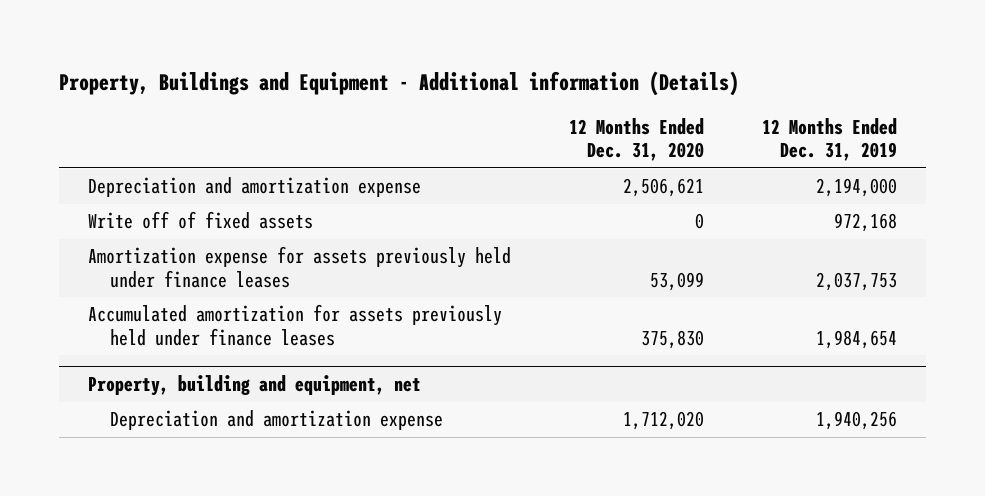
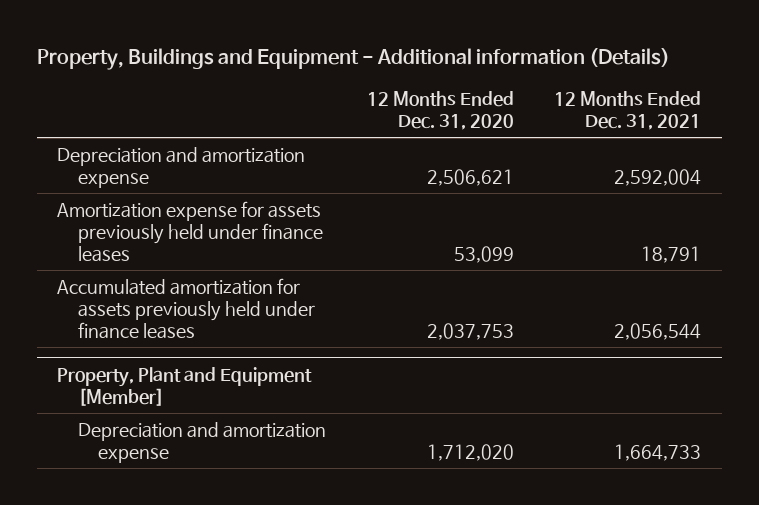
[762,117,898,161] 12 Months Ended Dec. 31, 2019 -> none
none -> [554,90,702,130] 12 Months Ended Dec. 31, 2021
[88,211,314,230] Write off of fixed assets -> none
[641,329,705,349] 375,830 -> [426,322,514,340] 2,037,753
[88,375,422,397] Property, building and equipment, net -> [57,366,313,406] Property, Plant and Equipment [Member]

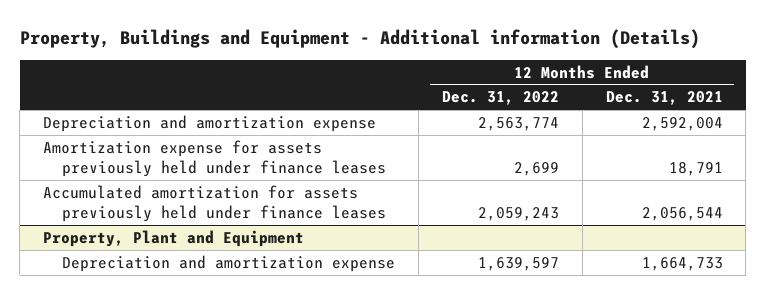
[366,90,514,130] 12 Months Ended Dec. 31, 2020 -> none
none -> [442,91,560,106] Dec. 31, 2022
[57,366,313,406] Property, Plant and Equipment [Member] -> [43,229,305,247] Property, Plant and Equipment

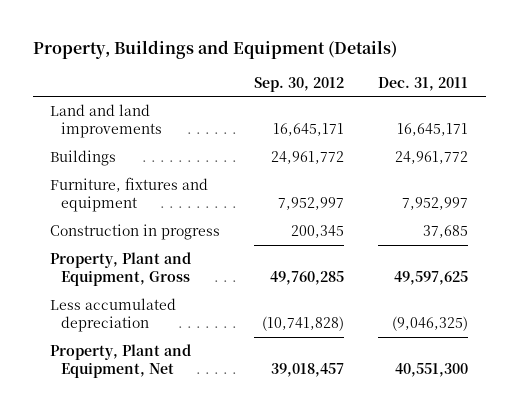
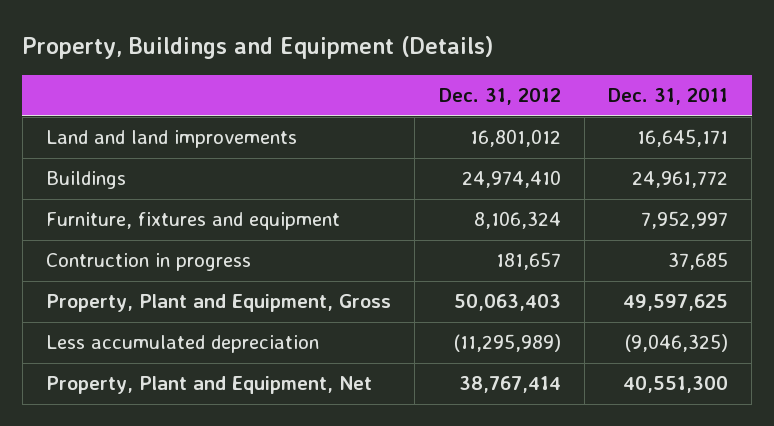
[254,76,345,92] Sep. 30, 2012 -> none
none -> [438,88,561,106] Dec. 31, 2012
[49,223,220,240] Construction in progress -> [46,253,252,272] Contruction in progress

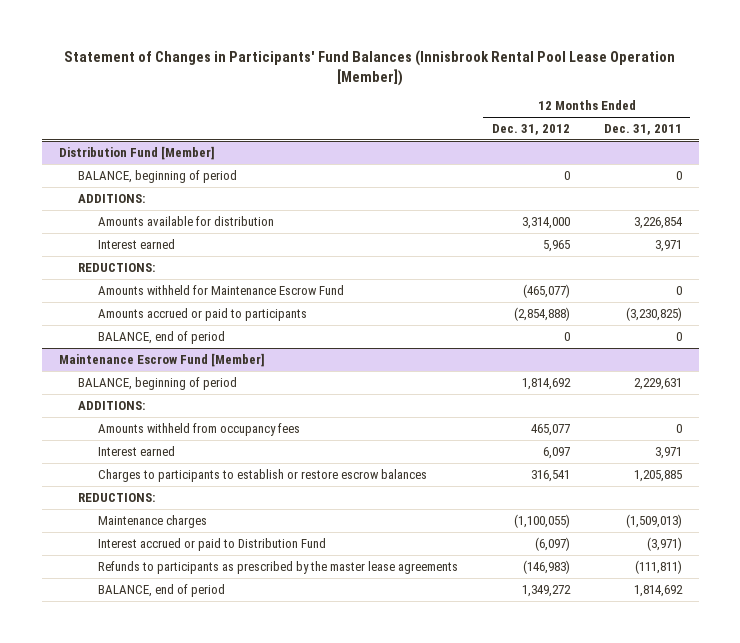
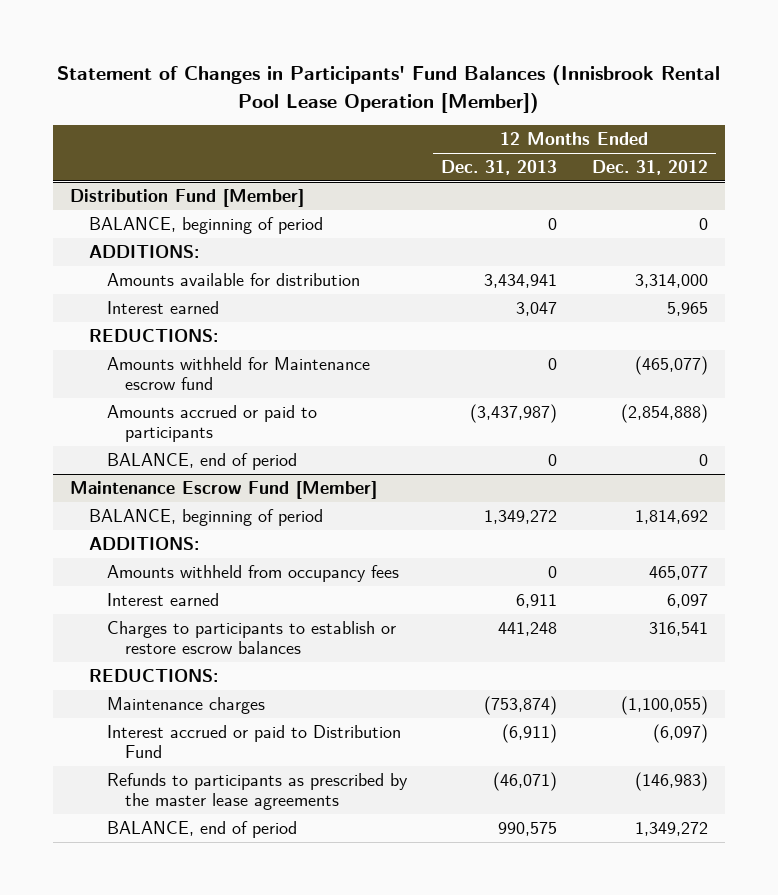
[603,124,682,136] Dec. 31, 2011 -> none
none -> [441,160,558,176] Dec. 31, 2013
[98,284,345,295] Amounts withheld for Maintenance Escrow Fund -> [107,357,371,391] Amounts withheld for Maintenance escrow fund

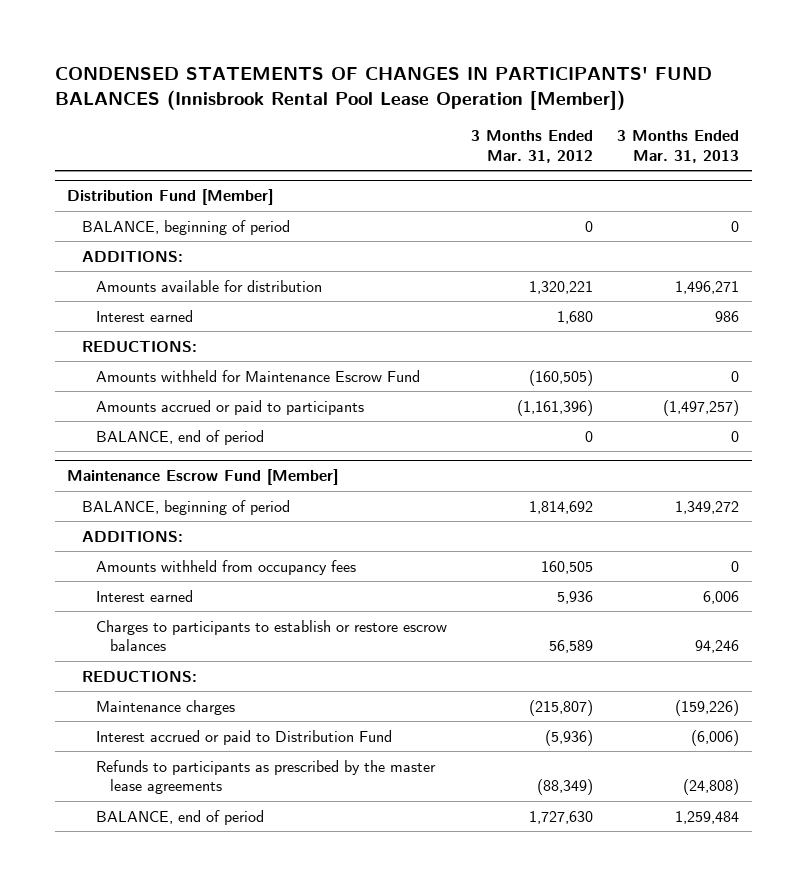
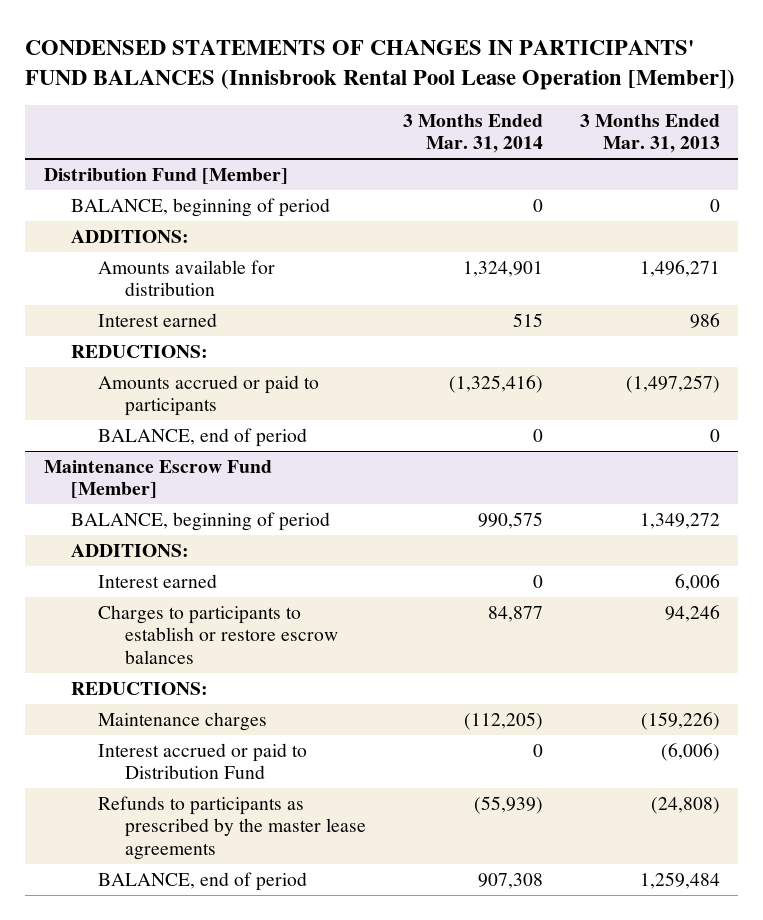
[471,130,594,163] 3 Months Ended Mar. 31, 2012 -> none
none -> [402,113,543,154] 3 Months Ended Mar. 31, 2014
[95,369,420,382] Amounts withheld for Maintenance Escrow Fund -> none
[95,559,356,575] Amounts withheld from occupancy fees -> none

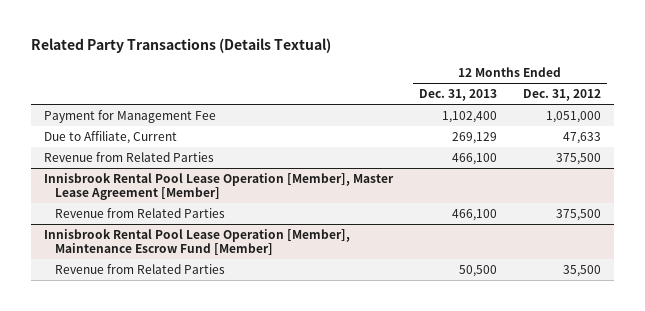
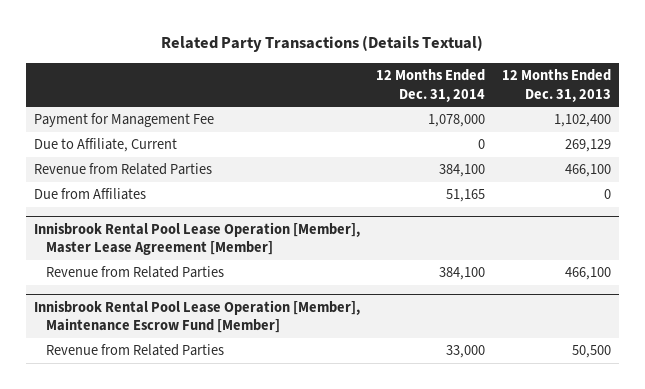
[522,89,601,102] Dec. 31, 2012 -> none
none -> [376,69,486,102] 12 Months Ended Dec. 31, 2014
none -> [34,188,147,201] Due from Affiliates

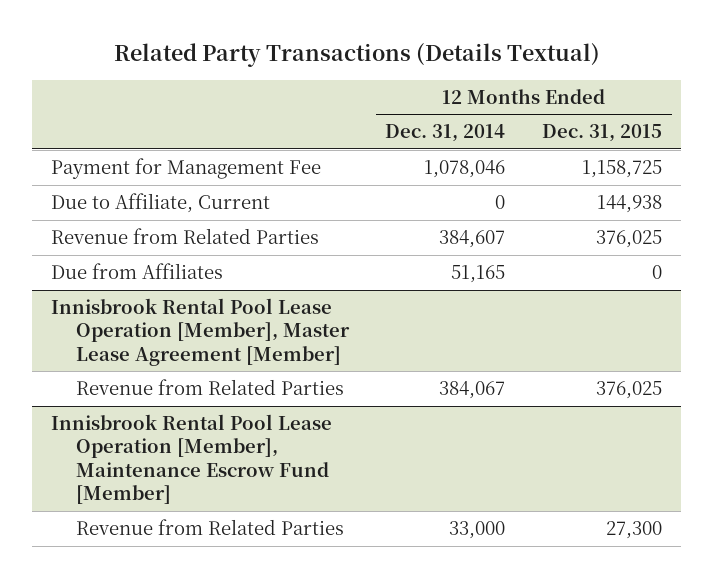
[501,69,611,102] 12 Months Ended Dec. 31, 2013 -> none
none -> [542,124,663,143] Dec. 31, 2015
[428,114,486,128] 1,078,000 -> [424,160,506,179] 1,078,046
[439,164,486,178] 384,100 -> [439,230,506,249] 384,607
[439,267,486,281] 384,100 -> [439,381,506,400] 384,067

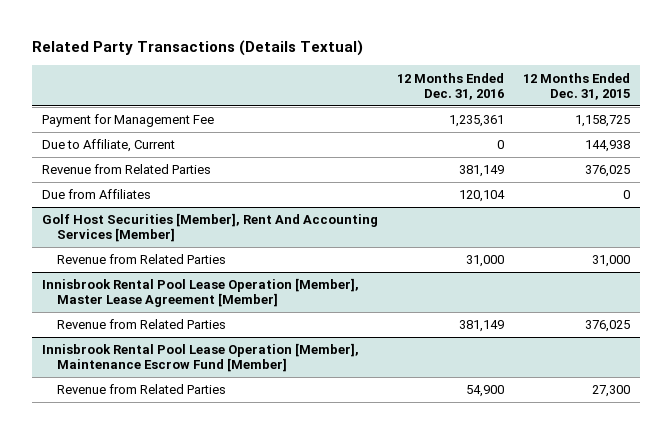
[385,124,506,143] Dec. 31, 2014 -> none
none -> [396,72,504,100] 12 Months Ended Dec. 31, 2016
none -> [41,213,378,243] Golf Host Securities [Member], Rent And Accounting Services [Member]
none -> [57,254,227,265] Revenue from Related Parties

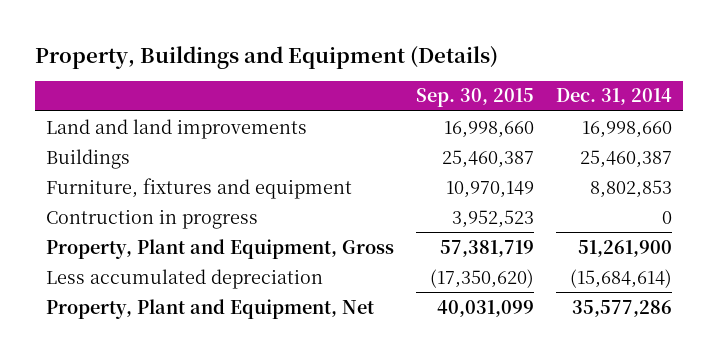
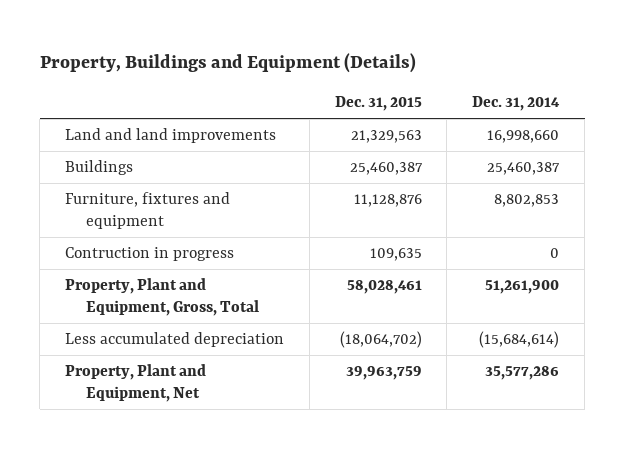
[415,88,534,108] Sep. 30, 2015 -> none
none -> [334,96,422,112] Dec. 31, 2015
[46,238,395,259] Property, Plant and Equipment, Gross -> [65,278,260,317] Property, Plant and Equipment, Gross, Total

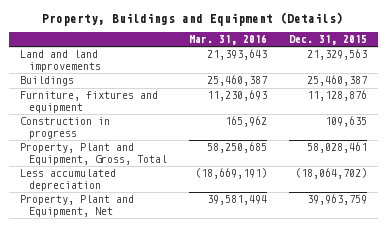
[472,96,561,112] Dec. 31, 2014 -> none
none -> [188,33,267,45] Mar. 31, 2016
[65,247,235,262] Contruction in progress -> [20,117,111,139] Construction in progress

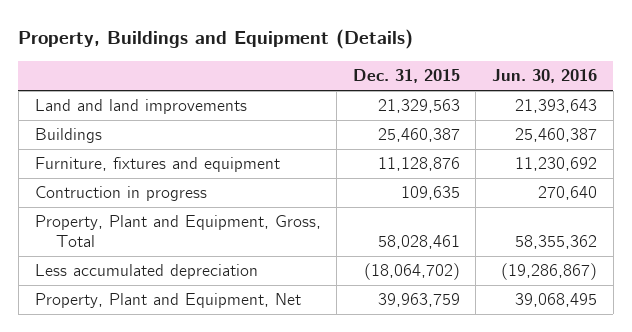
[188,33,267,45] Mar. 31, 2016 -> none
none -> [492,69,598,84] Jun. 30, 2016
[20,117,111,139] Construction in progress -> [34,186,207,202] Contruction in progress

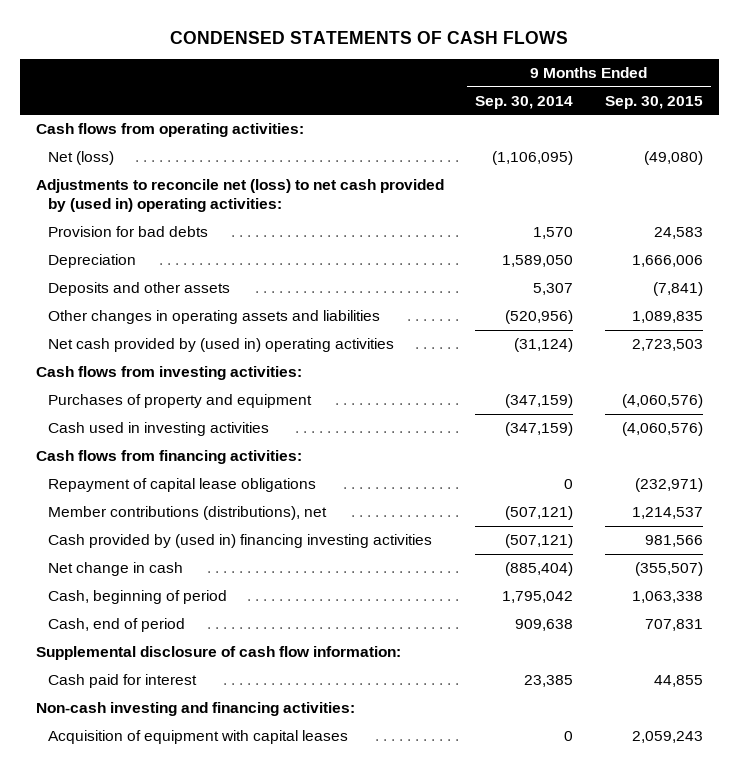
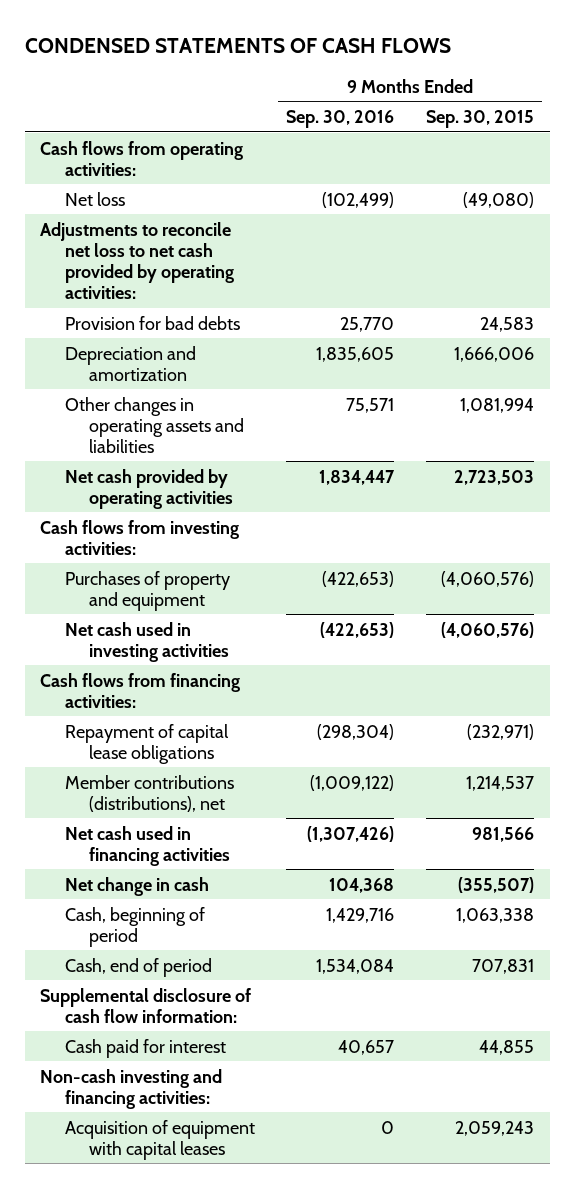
[475,95,574,109] Sep. 30, 2014 -> none
none -> [286,110,395,129] Sep. 30, 2016
[47,151,114,166] Net (loss) -> [64,191,125,206] Net loss
[35,179,444,213] Adjustments to reconcile net (loss) to net cash provided by (used in) operating activities: -> [40,221,234,299] Adjustments to reconcile net loss to net cash provided by operating activities:
[47,282,230,297] Deposits and other assets -> none
[47,254,136,269] Depreciation -> [64,345,196,381] Depreciation and amortization
[631,311,703,324] 1,089,835 -> [459,397,534,413] 1,081,994
[47,338,394,353] Net cash provided by (used in) operating activities -> [64,468,234,509] Net cash provided by operating activities
[47,422,269,437] Cash used in investing activities -> [64,621,230,662] Net cash used in investing activities
[47,534,432,549] Cash provided by (used in) financing investing activities -> [64,825,231,866] Net cash used in financing activities

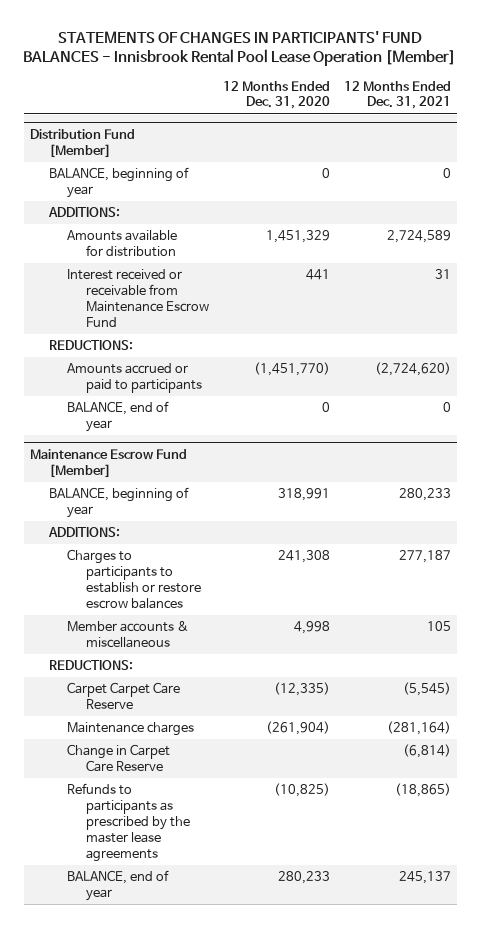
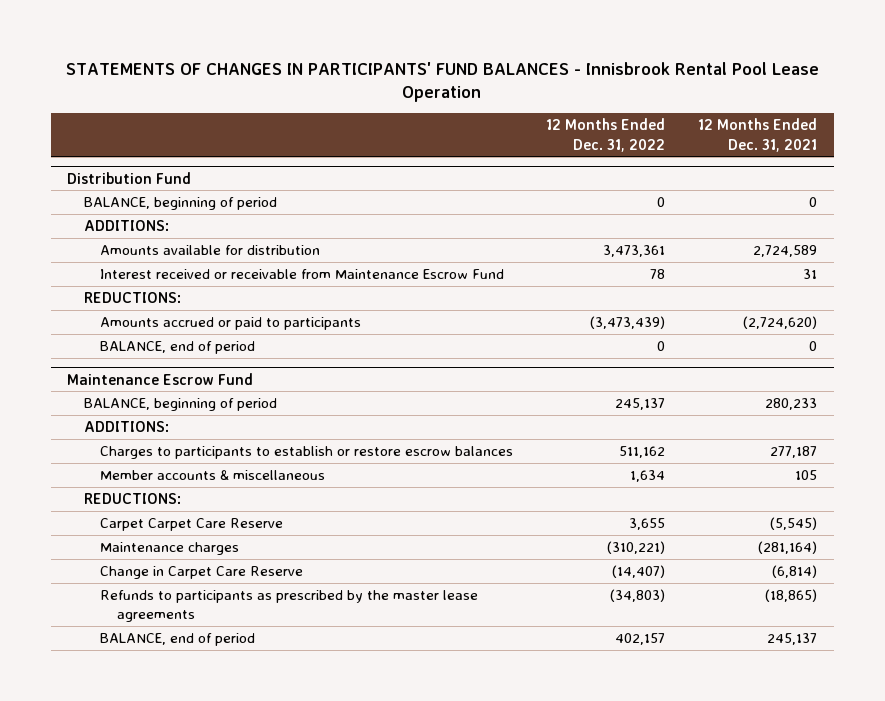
[23,30,457,67] STATEMENTS OF CHANGES IN PARTICIPANTS' FUND BALANCES - Innisbrook Rental Pool Lease Operation [Member] -> [66,61,820,103] STATEMENTS OF CHANGES IN PARTICIPANTS' FUND BALANCES - Innisbrook Rental Pool Lease Operation
[222,80,330,110] 12 Months Ended Dec. 31, 2020 -> none
none -> [546,118,666,152] 12 Months Ended Dec. 31, 2022
[30,129,136,158] Distribution Fund [Member] -> [67,171,192,184] Distribution Fund
[48,167,189,199] BALANCE, beginning of year -> [83,196,277,210] BALANCE, beginning of period
[67,401,170,433] BALANCE, end of year -> [100,340,256,354] BALANCE, end of period
[30,449,188,478] Maintenance Escrow Fund [Member] -> [67,372,254,385] Maintenance Escrow Fund
[48,487,189,519] BALANCE, beginning of year -> [83,397,277,411] BALANCE, beginning of period
[67,870,170,902] BALANCE, end of year -> [100,632,256,646] BALANCE, end of period

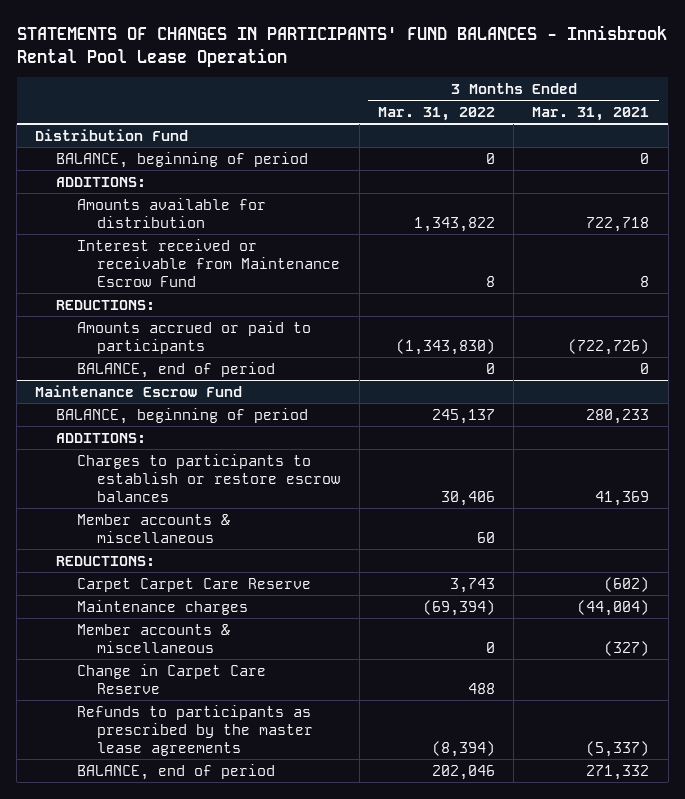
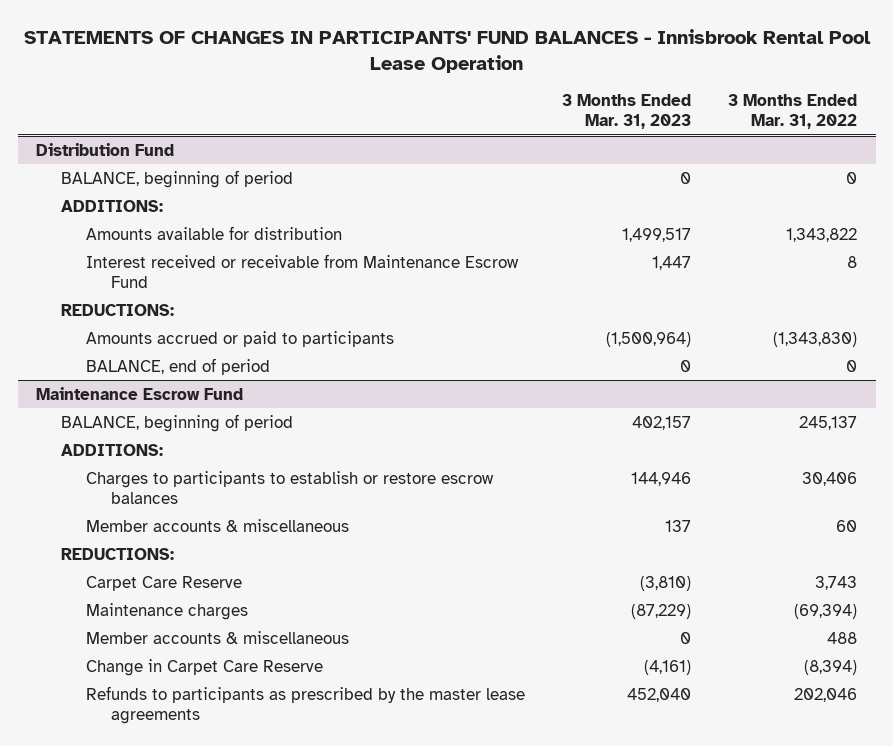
[532,106,650,121] Mar. 31, 2021 -> none
none -> [562,94,692,130] 3 Months Ended Mar. 31, 2023
[76,577,311,592] Carpet Carpet Care Reserve -> [85,575,242,591] Carpet Care Reserve
[76,763,275,780] BALANCE, end of period -> none
[485,641,495,653] 0 -> [827,631,858,644] 488
[467,682,495,694] 488 -> [804,659,858,675] (8,394)
[431,740,495,757] (8,394) -> [794,687,858,702] 202,046

